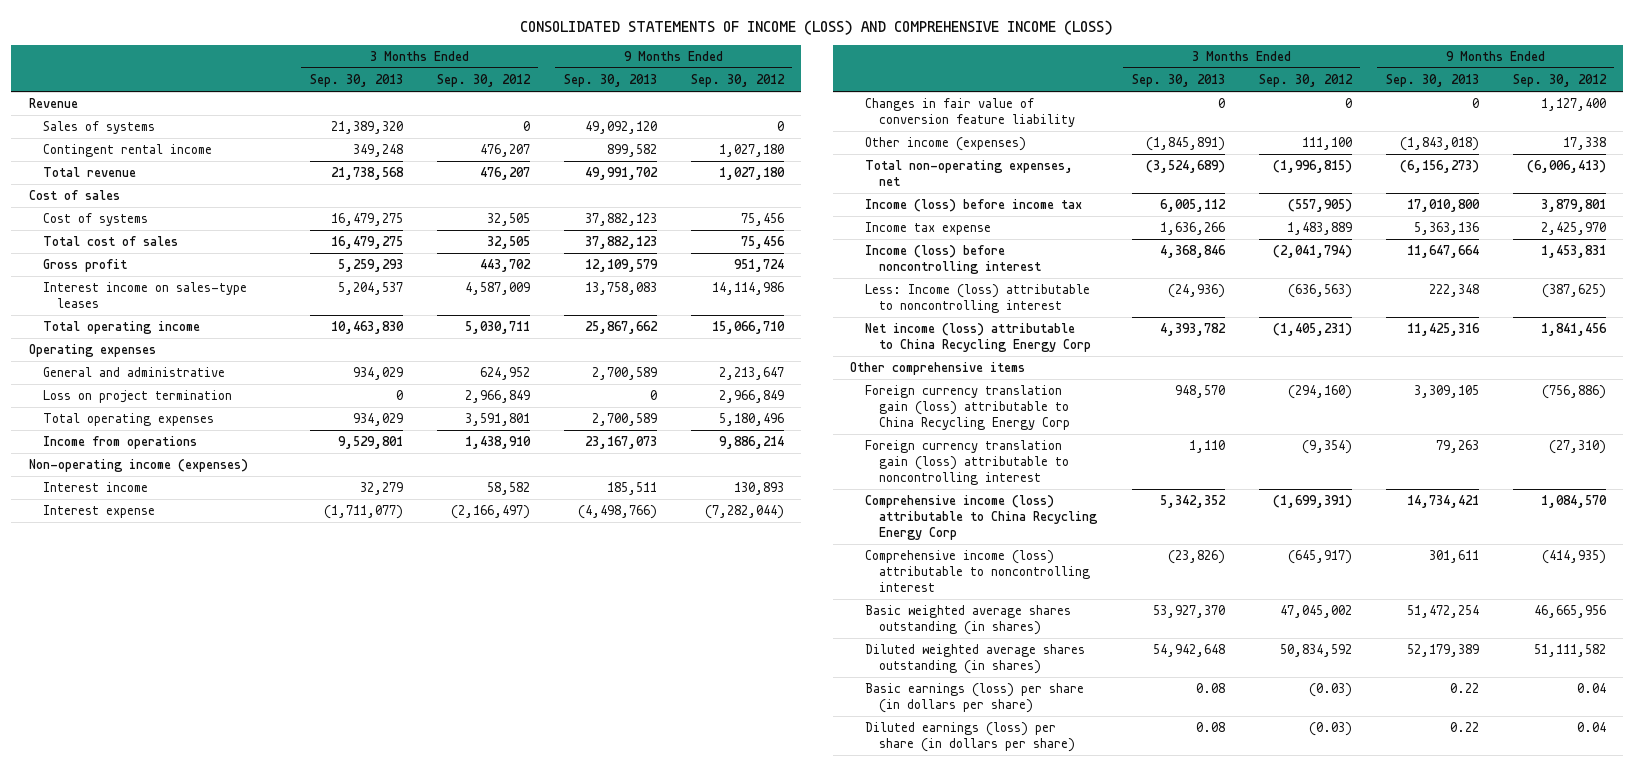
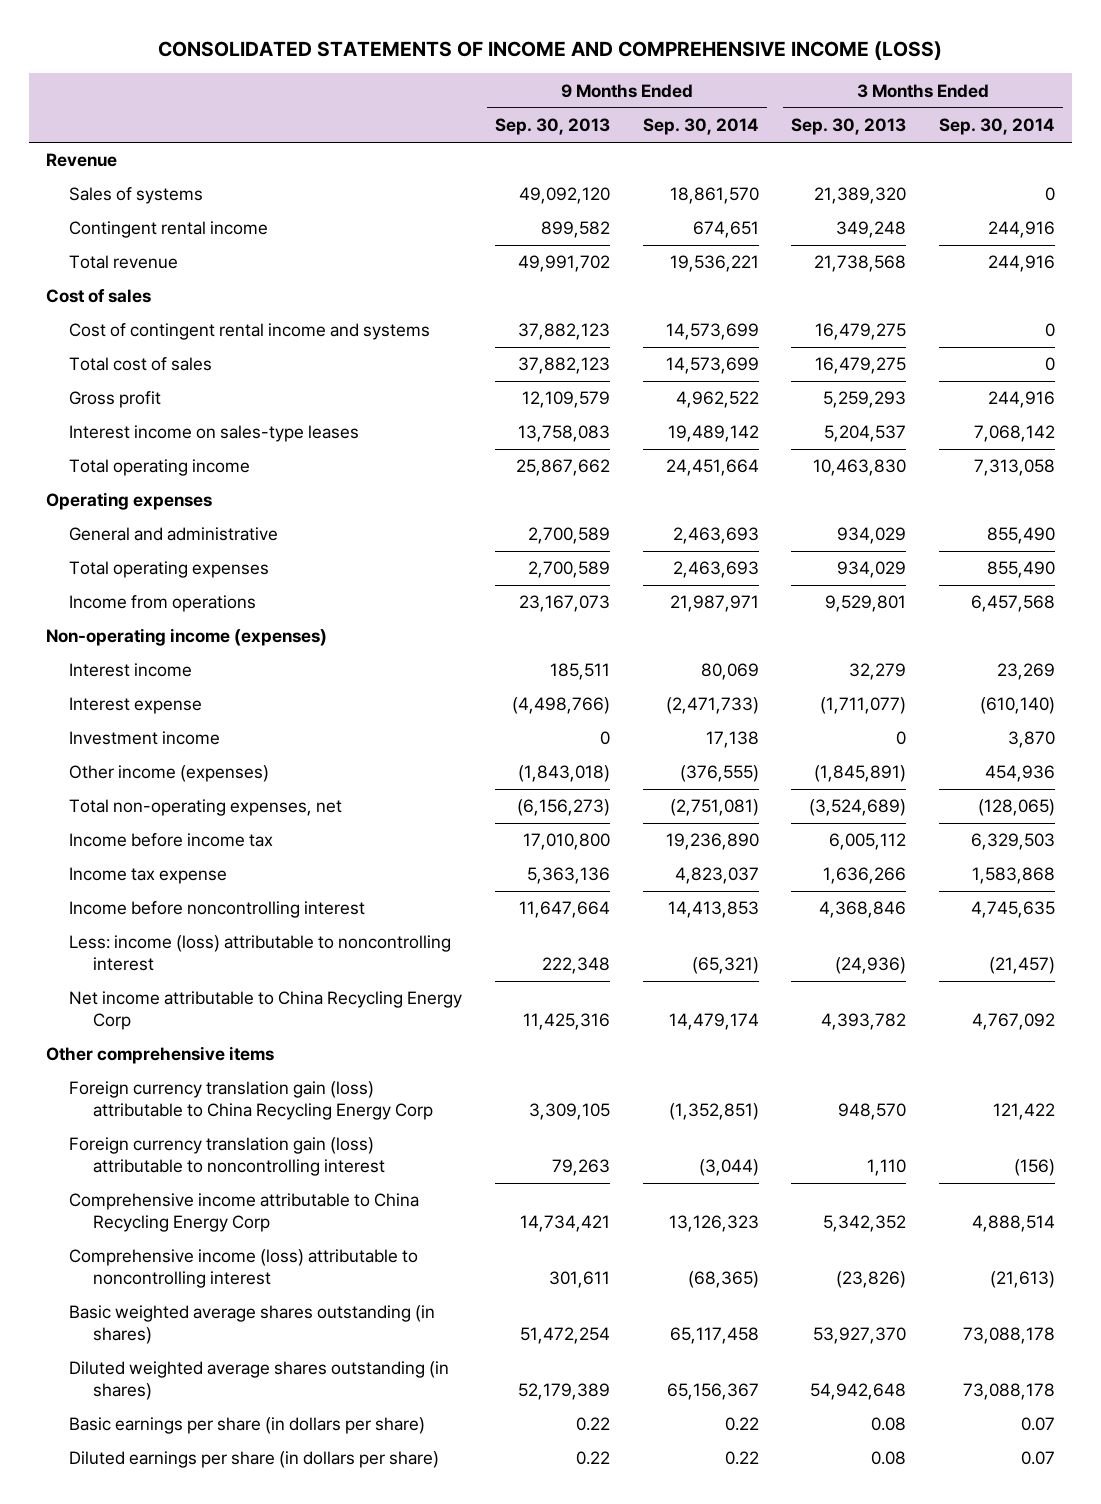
[520,19,1114,35] CONSOLIDATED STATEMENTS OF INCOME (LOSS) AND COMPREHENSIVE INCOME (LOSS) -> [158,41,943,61] CONSOLIDATED STATEMENTS OF INCOME AND COMPREHENSIVE INCOME (LOSS)
[436,74,531,88] Sep. 30, 2012 -> none
[690,74,785,88] Sep. 30, 2012 -> none
none -> [642,118,759,136] Sep. 30, 2014
none -> [939,118,1056,136] Sep. 30, 2014
[42,213,148,227] Cost of systems -> [69,323,431,341] Cost of contingent rental income and systems
[42,390,232,404] Loss on project termination -> none
[864,98,1076,127] Changes in fair value of conversion feature liability -> none
none -> [69,731,221,746] Investment income
[864,199,1082,213] Income (loss) before income tax -> [69,833,274,848] Income before income tax
[864,245,1042,274] Income (loss) before noncontrolling interest -> [69,901,366,919] Income before noncontrolling interest
[864,284,1090,313] Less: Income (loss) attributable to noncontrolling interest -> [69,935,452,971] Less: income (loss) attributable to noncontrolling interest
[864,323,1092,352] Net income (loss) attributable to China Recycling Energy Corp -> [69,991,463,1030] Net income attributable to China Recycling Energy Corp
[864,495,1099,540] Comprehensive income (loss) attributable to China Recycling Energy Corp -> [69,1193,420,1232] Comprehensive income attributable to China Recycling Energy Corp
[864,683,1084,713] Basic earnings (loss) per share (in dollars per share) -> [69,1417,426,1435] Basic earnings per share (in dollars per share)
[864,722,1076,752] Diluted earnings (loss) per share (in dollars per share) -> [69,1451,440,1469] Diluted earnings per share (in dollars per share)

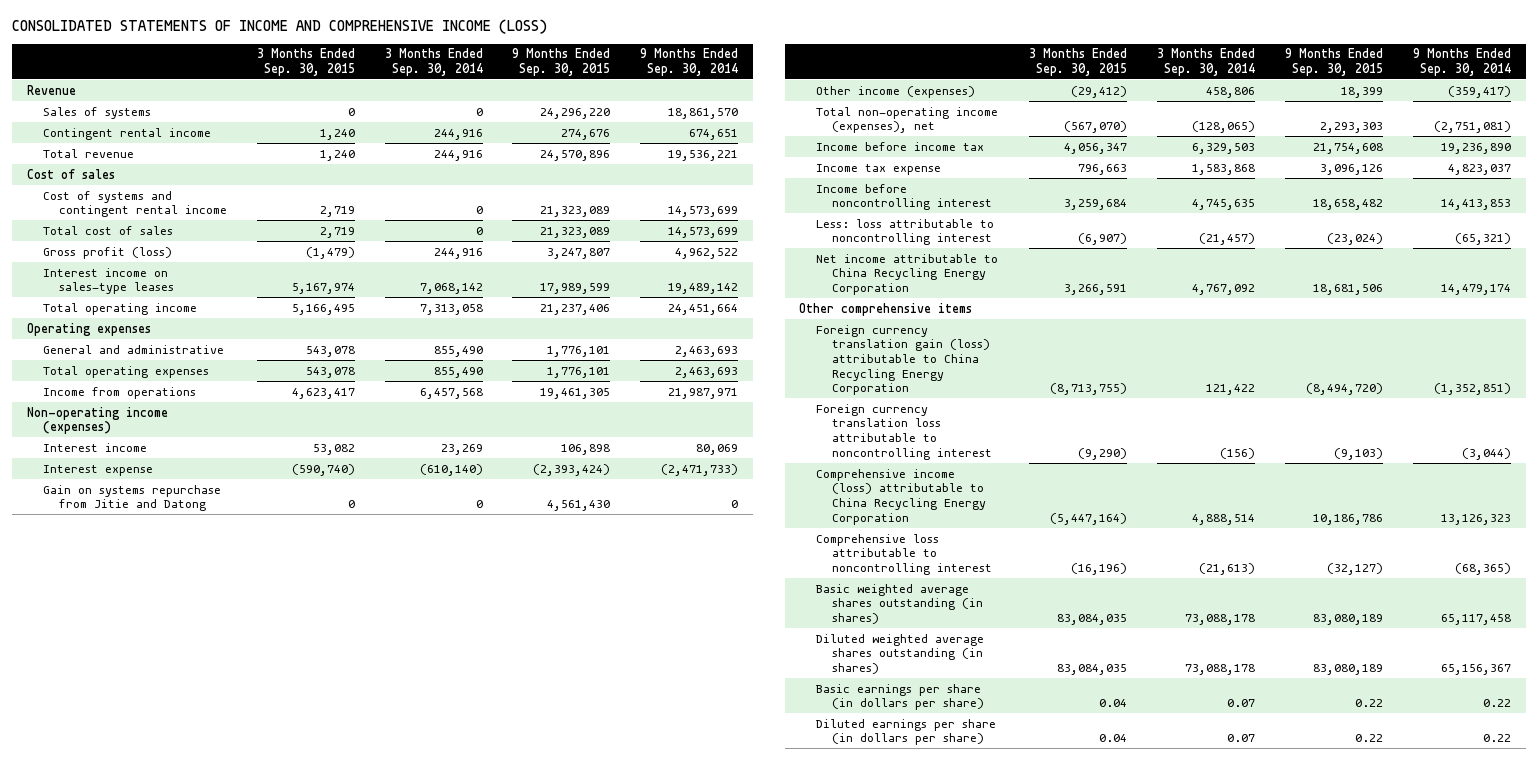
[494,118,610,136] Sep. 30, 2013 -> none
[791,118,907,136] Sep. 30, 2013 -> none
none -> [256,48,355,76] 3 Months Ended Sep. 30, 2015
none -> [512,48,611,76] 9 Months Ended Sep. 30, 2015
[69,323,431,341] Cost of contingent rental income and systems -> [42,190,227,218] Cost of systems and contingent rental income
[69,391,162,409] Gross profit -> [42,246,172,259] Gross profit (loss)
[69,731,221,746] Investment income -> none
none -> [42,484,221,512] Gain on systems repurchase from Jitie and Datong
[679,765,759,783] (376,555) -> [1448,85,1512,98] (359,417)
[985,765,1056,783] 454,936 -> [1206,86,1256,98] 458,806
[69,799,343,817] Total non-operating expenses, net -> [815,106,998,134] Total non-operating income (expenses), net
[69,935,452,971] Less: income (loss) attributable to noncontrolling interest -> [815,218,994,246] Less: loss attributable to noncontrolling interest
[69,991,463,1030] Net income attributable to China Recycling Energy Corp -> [815,253,998,295] Net income attributable to China Recycling Energy Corporation
[69,1081,433,1120] Foreign currency translation gain (loss) attributable to China Recycling Energy Corp -> [815,324,990,396] Foreign currency translation gain (loss) attributable to China Recycling Energy Corporation
[69,1137,385,1176] Foreign currency translation gain (loss) attributable to noncontrolling interest -> [815,403,992,460] Foreign currency translation loss attributable to noncontrolling interest
[69,1193,420,1232] Comprehensive income attributable to China Recycling Energy Corp -> [815,468,986,525] Comprehensive income (loss) attributable to China Recycling Energy Corporation
[69,1249,419,1288] Comprehensive income (loss) attributable to noncontrolling interest -> [815,533,992,575] Comprehensive loss attributable to noncontrolling interest

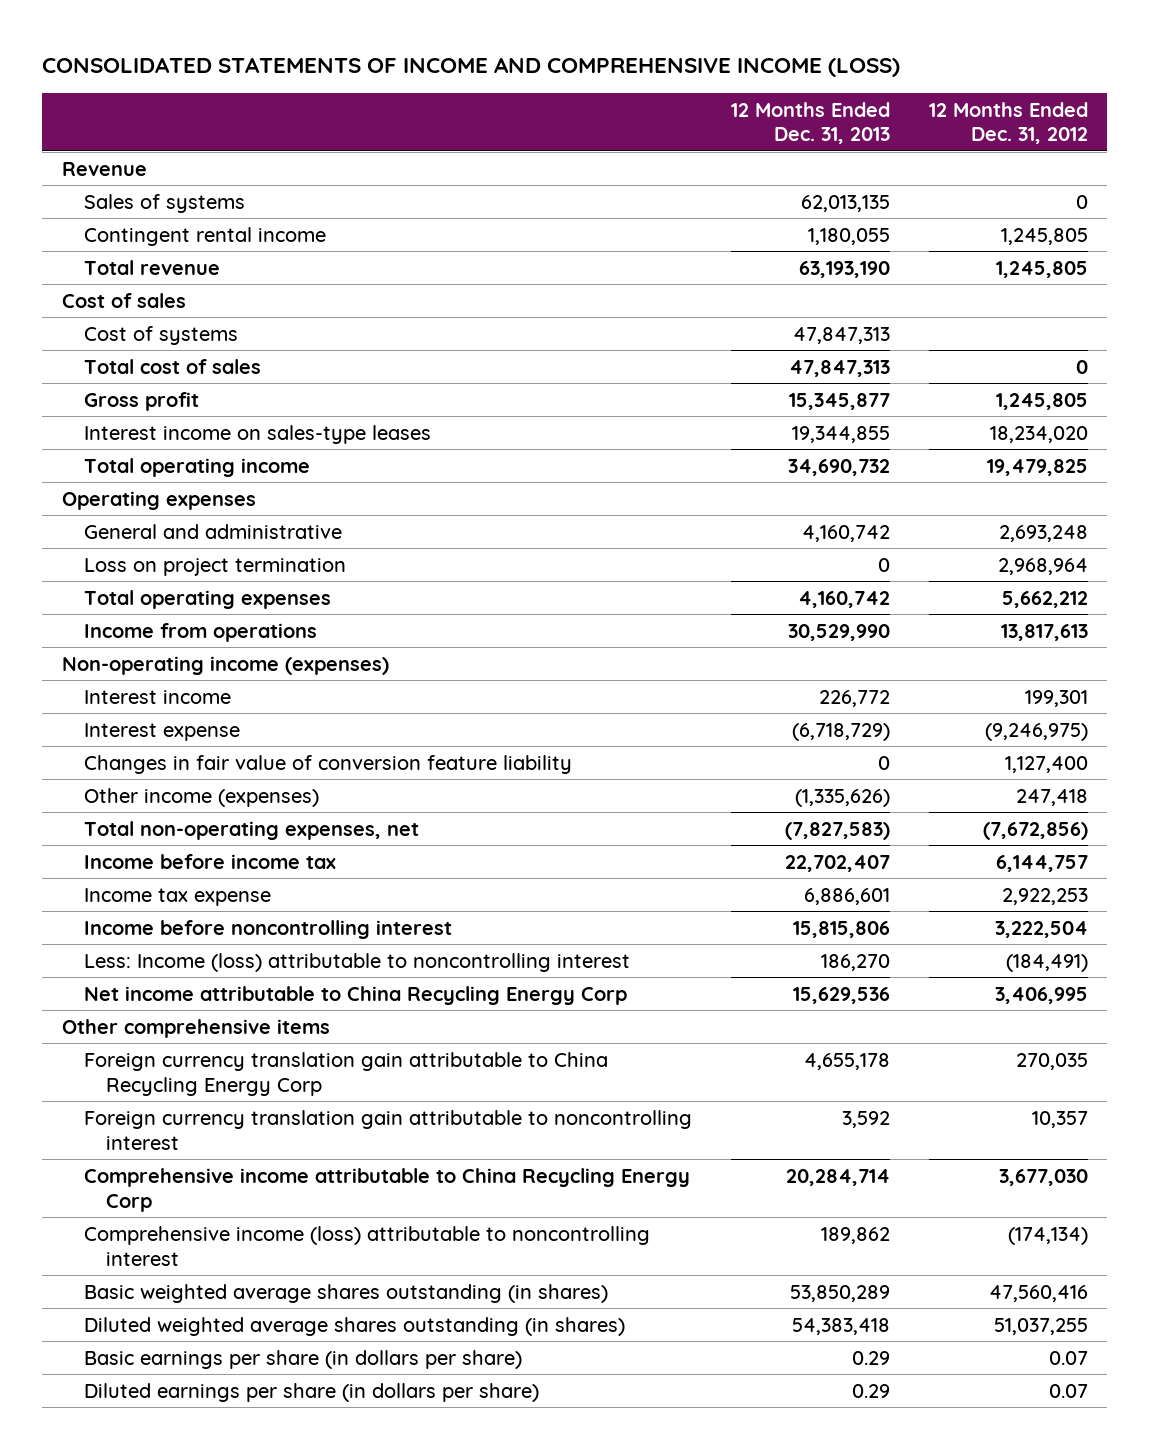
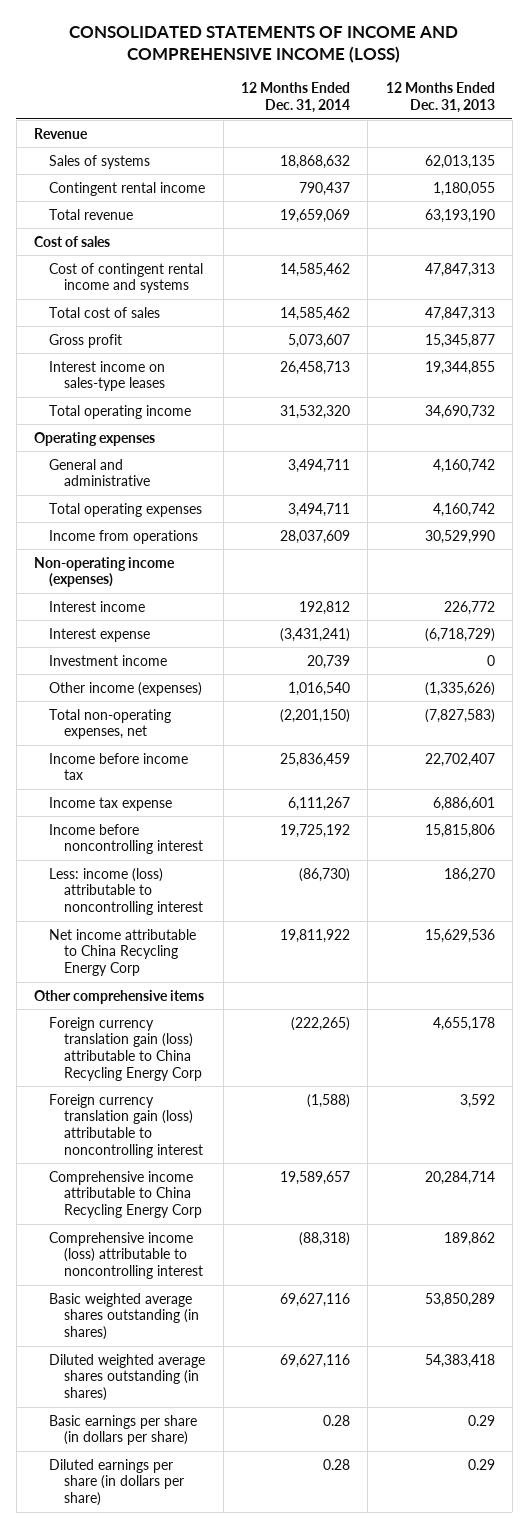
[928,101,1088,145] 12 Months Ended Dec. 31, 2012 -> none
none -> [240,82,350,114] 12 Months Ended Dec. 31, 2014
[83,325,238,345] Cost of systems -> [49,262,204,294] Cost of contingent rental income and systems
[83,557,346,576] Loss on project termination -> none
[83,754,572,774] Changes in fair value of conversion feature liability -> none
none -> [49,654,168,666] Investment income
[83,952,630,972] Less: Income (loss) attributable to noncontrolling interest -> [49,867,204,916] Less: income (loss) attributable to noncontrolling interest
[83,1051,608,1096] Foreign currency translation gain attributable to China Recycling Energy Corp -> [49,1016,203,1081] Foreign currency translation gain (loss) attributable to China Recycling Energy Corp
[83,1109,692,1150] Foreign currency translation gain attributable to noncontrolling interest -> [49,1093,204,1158] Foreign currency translation gain (loss) attributable to noncontrolling interest

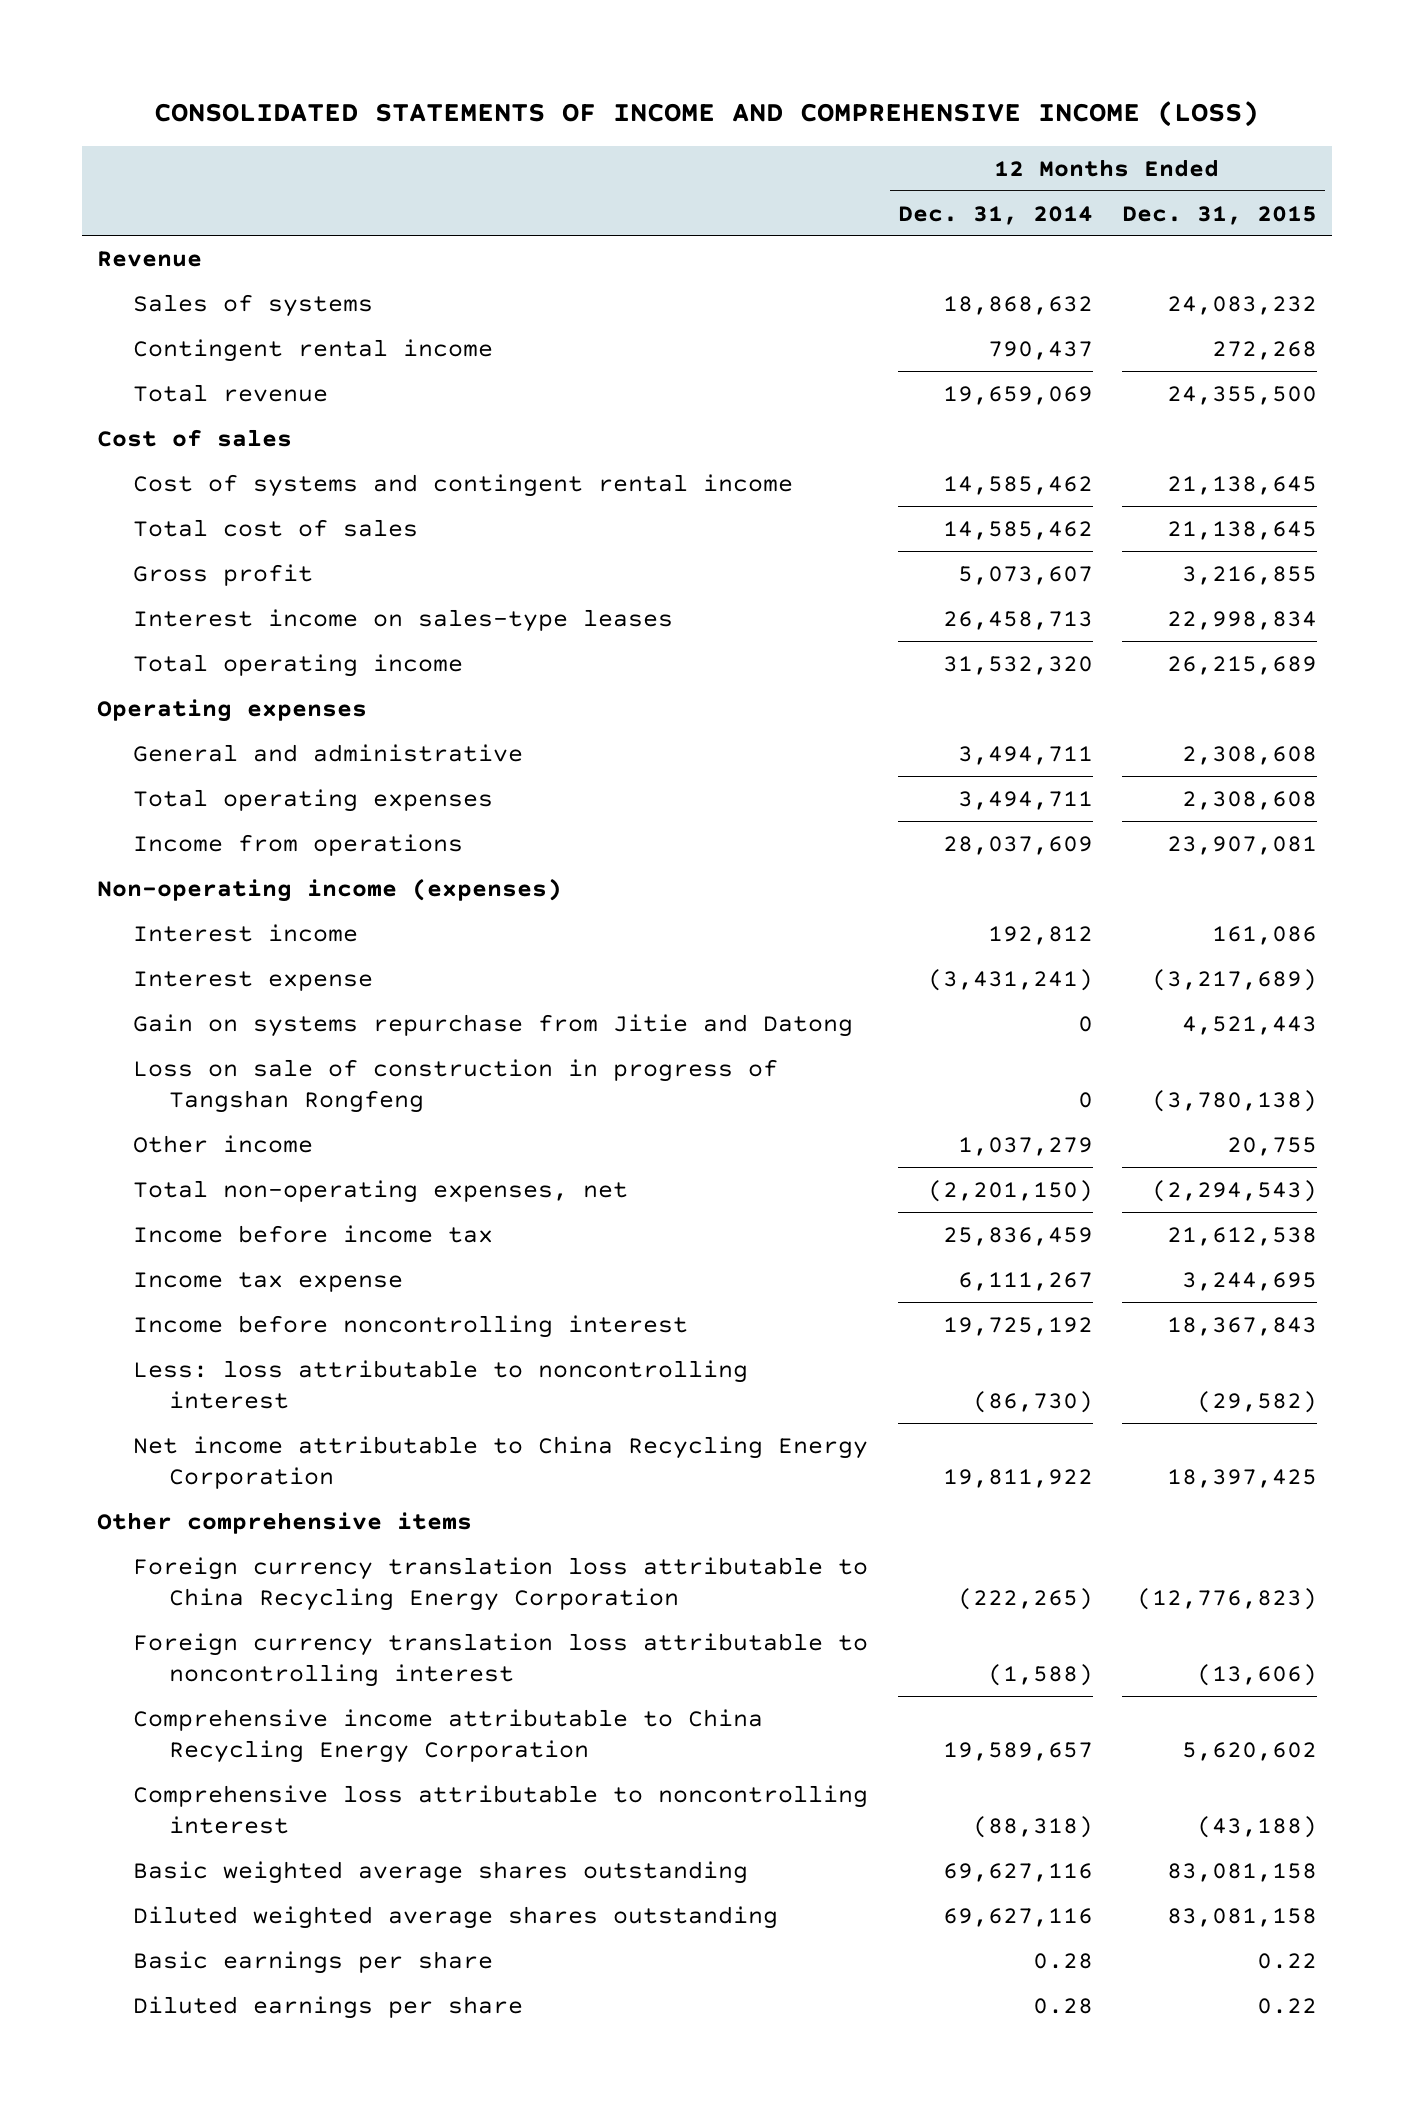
[385,82,495,114] 12 Months Ended Dec. 31, 2013 -> none
none -> [1122,205,1318,225] Dec. 31, 2015
[49,262,204,294] Cost of contingent rental income and systems -> [133,473,794,497] Cost of systems and contingent rental income
[49,654,168,666] Investment income -> none
none -> [133,1013,854,1037] Gain on systems repurchase from Jitie and Datong
none -> [133,1058,779,1114] Loss on sale of construction in progress of Tangshan Rongfeng
[49,681,203,696] Other income (expenses) -> [133,1134,314,1153] Other income
[287,681,350,696] 1,016,540 -> [957,1136,1093,1156] 1,037,279
[49,867,204,916] Less: income (loss) attributable to noncontrolling interest -> [133,1359,749,1410] Less: loss attributable to noncontrolling interest
[49,928,197,977] Net income attributable to China Recycling Energy Corp -> [133,1435,869,1490] Net income attributable to China Recycling Energy Corporation
[49,1016,203,1081] Foreign currency translation gain (loss) attributable to China Recycling Energy Corp -> [133,1556,869,1612] Foreign currency translation loss attributable to China Recycling Energy Corporation
[49,1093,204,1158] Foreign currency translation gain (loss) attributable to noncontrolling interest -> [133,1632,869,1688] Foreign currency translation loss attributable to noncontrolling interest
[49,1170,203,1219] Comprehensive income attributable to China Recycling Energy Corp -> [133,1708,764,1764] Comprehensive income attributable to China Recycling Energy Corporation
[49,1231,204,1280] Comprehensive income (loss) attributable to noncontrolling interest -> [133,1784,869,1835] Comprehensive loss attributable to noncontrolling interest
[49,1292,200,1341] Basic weighted average shares outstanding (in shares) -> [133,1860,749,1884] Basic weighted average shares outstanding
[49,1353,206,1402] Diluted weighted average shares outstanding (in shares) -> [133,1905,779,1929] Diluted weighted average shares outstanding
[49,1414,198,1446] Basic earnings per share (in dollars per share) -> [133,1950,494,1974] Basic earnings per share
[49,1458,185,1507] Diluted earnings per share (in dollars per share) -> [133,1995,524,2019] Diluted earnings per share

